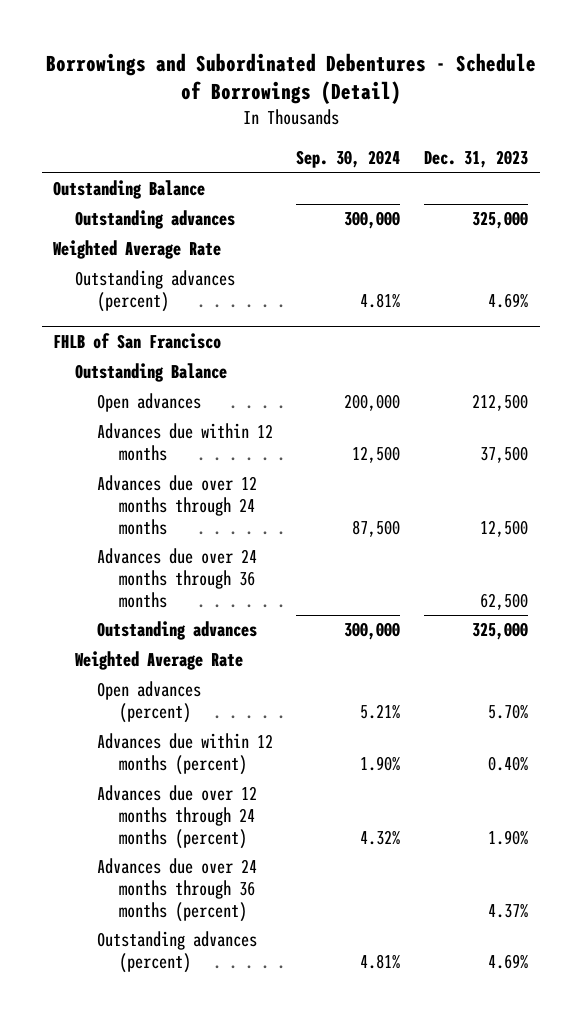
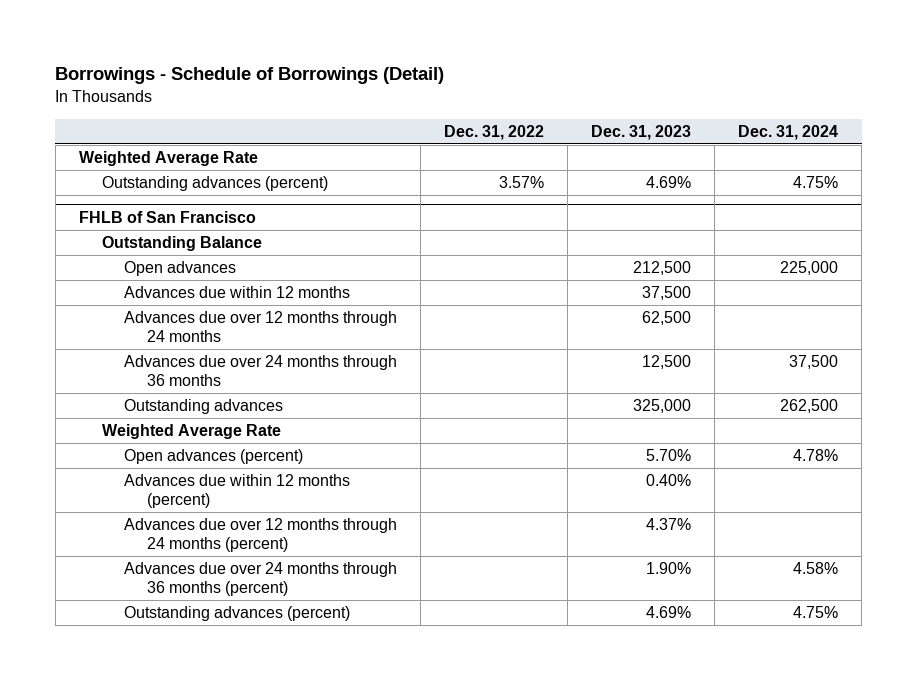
[45,52,536,105] Borrowings and Subordinated Debentures - Schedule of Borrowings (Detail) -> [55,67,445,85] Borrowings - Schedule of Borrowings (Detail)
[296,150,401,169] Sep. 30, 2024 -> none
none -> [444,124,545,140] Dec. 31, 2022
none -> [738,124,839,140] Dec. 31, 2024
[53,180,206,200] Outstanding Balance -> none
[75,210,236,230] Outstanding advances -> none
[479,519,528,537] 12,500 -> [642,311,692,326] 62,500
[479,592,528,610] 62,500 -> [642,355,692,370] 12,500
[487,829,528,845] 1.90% -> [646,518,692,531] 4.37%
[487,902,528,918] 4.37% -> [646,562,692,575] 1.90%

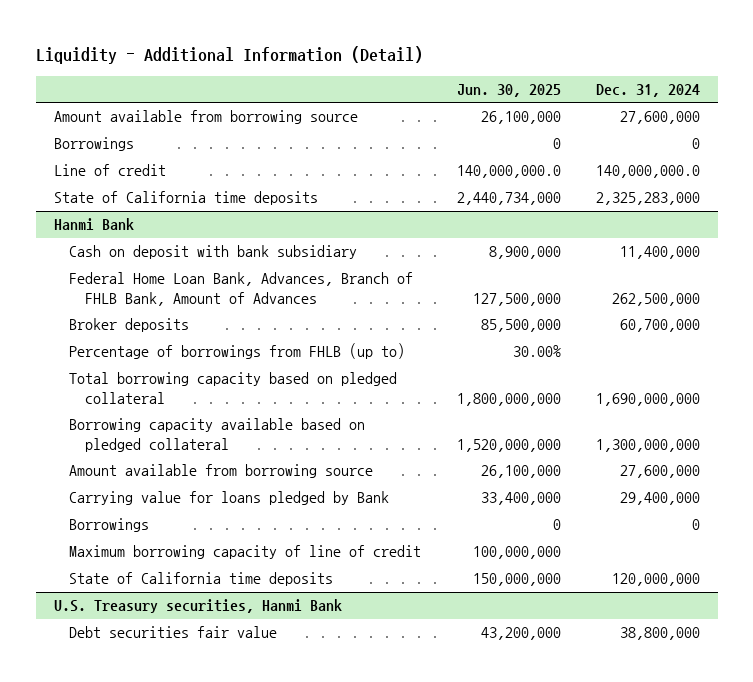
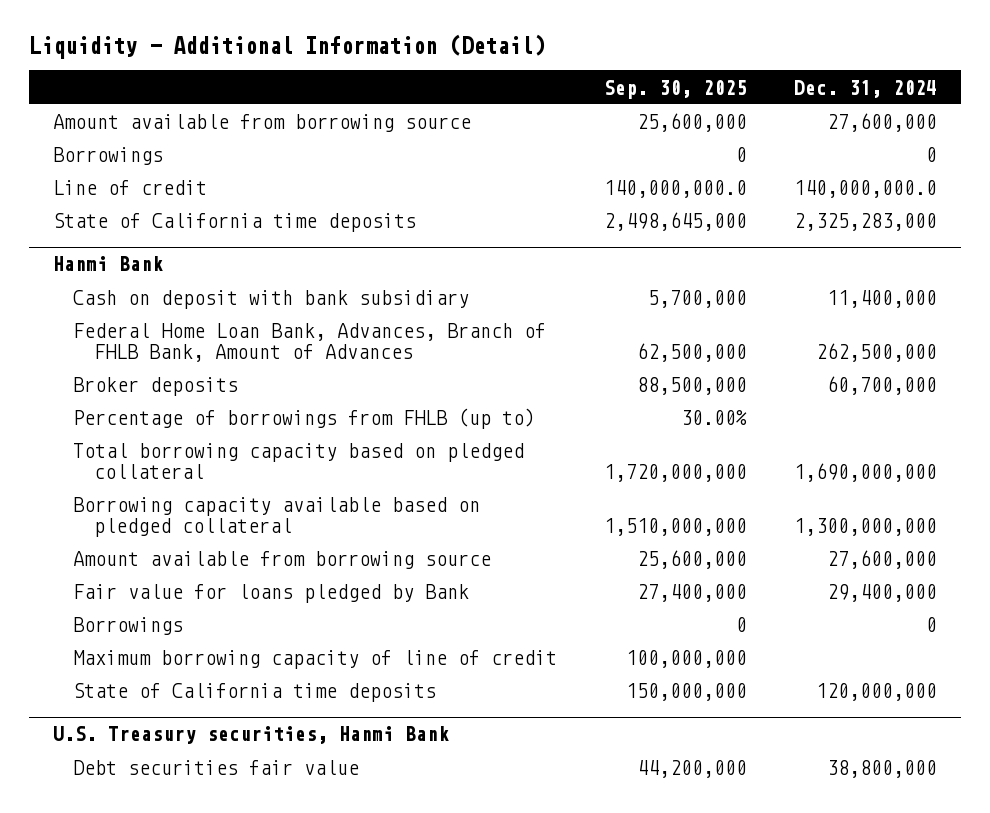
[456,83,561,97] Jun. 30, 2025 -> none
none -> [604,79,748,99] Sep. 30, 2025
[69,491,390,506] Carrying value for loans pledged by Bank -> [73,584,470,604] Fair value for loans pledged by Bank

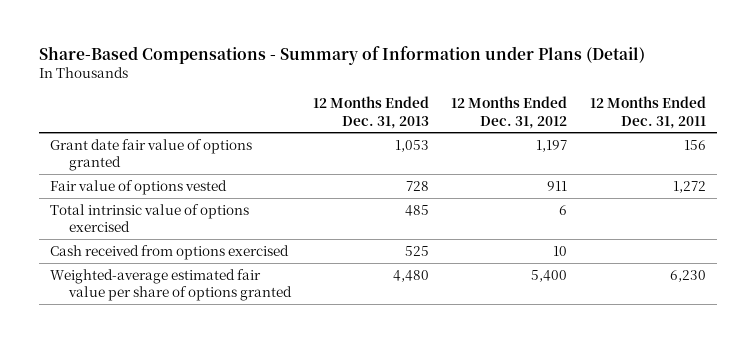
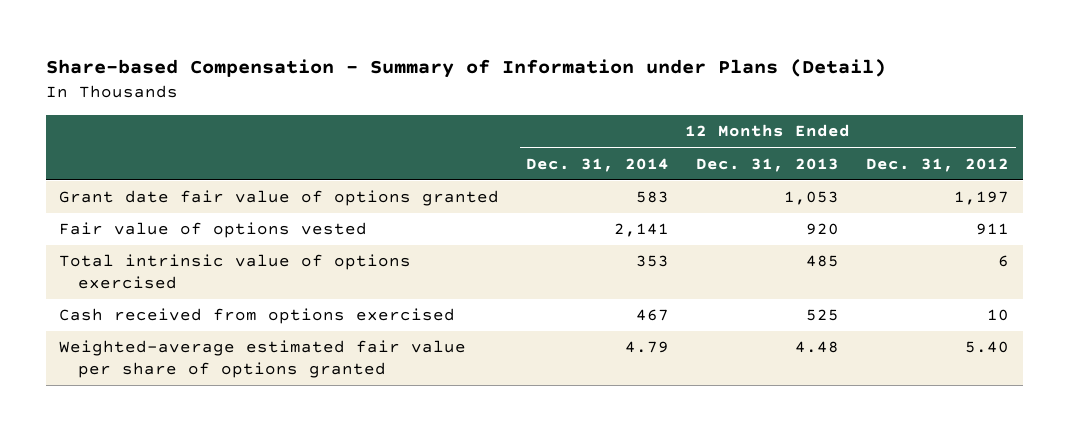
[38,45,645,65] Share-Based Compensations - Summary of Information under Plans (Detail) -> [45,59,886,79] Share-based Compensation - Summary of Information under Plans (Detail)
[589,96,706,129] 12 Months Ended Dec. 31, 2011 -> none
none -> [526,157,670,172] Dec. 31, 2014
[406,180,430,191] 728 -> [806,223,840,236] 920
[393,269,430,282] 4,480 -> [795,341,840,354] 4.48
[531,269,568,282] 5,400 -> [965,341,1010,354] 5.40

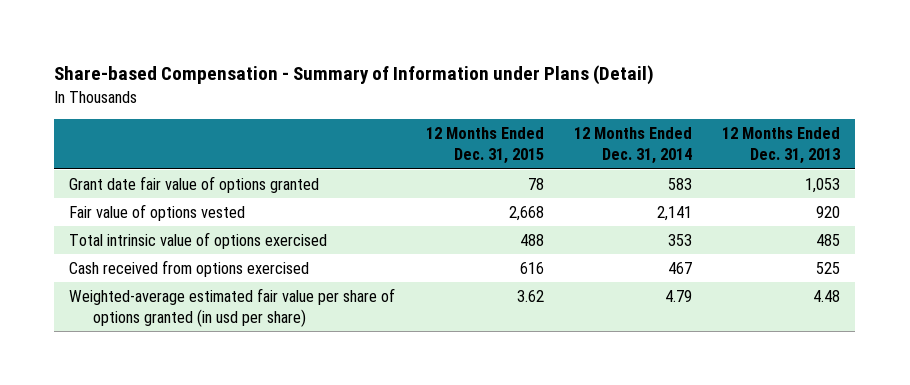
[866,157,1010,172] Dec. 31, 2012 -> none
none -> [425,127,544,165] 12 Months Ended Dec. 31, 2015
[59,340,467,379] Weighted-average estimated fair value per share of options granted -> [69,287,396,328] Weighted-average estimated fair value per share of options granted (in usd per share)

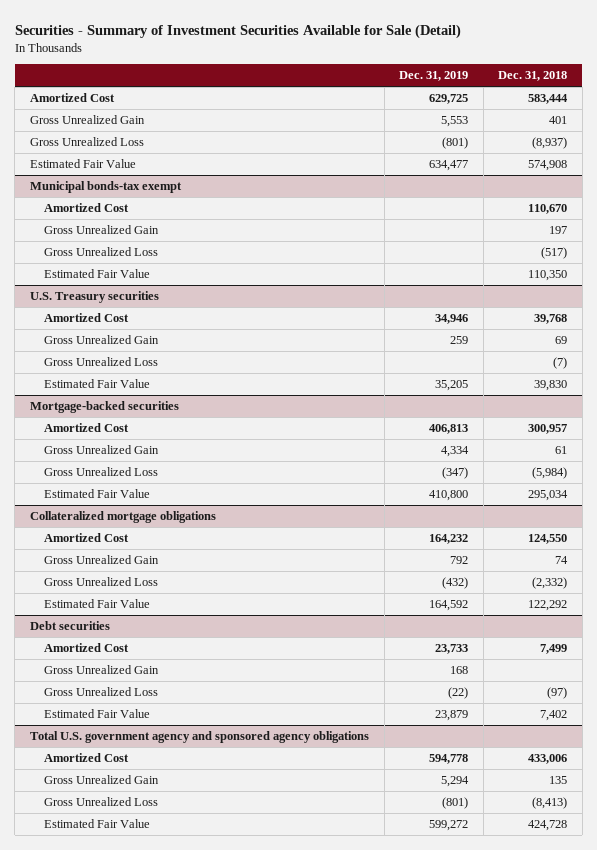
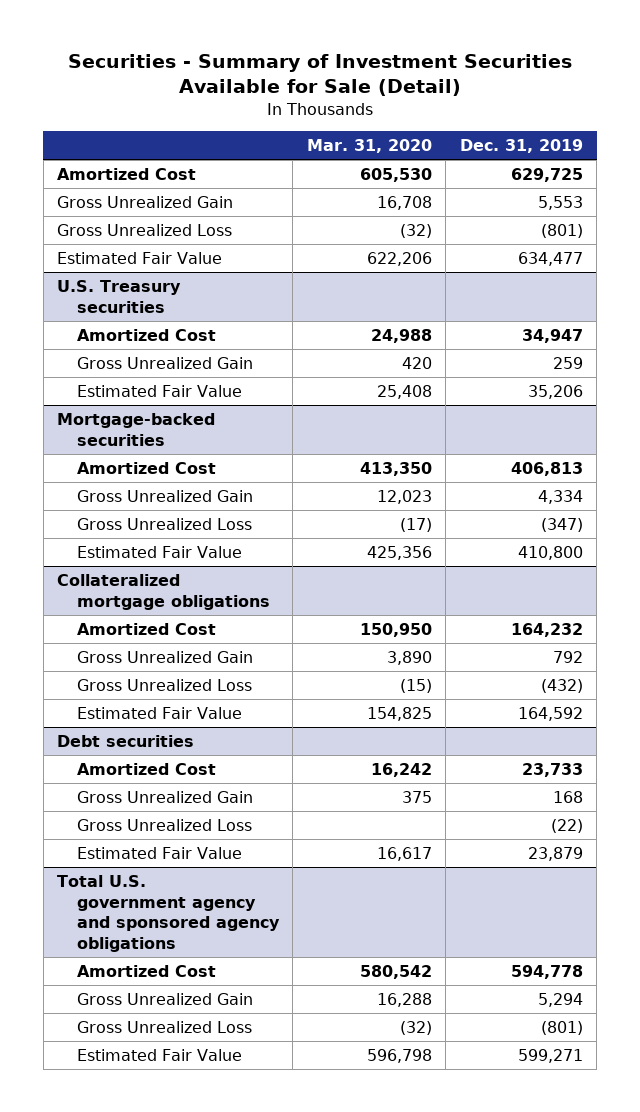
[498,71,568,82] Dec. 31, 2018 -> none
none -> [306,138,432,153] Mar. 31, 2020
[30,181,183,194] Municipal bonds-tax exempt -> none
[44,203,130,213] Amortized Cost -> none
[44,225,160,235] Gross Unrealized Gain -> none
[44,247,159,257] Gross Unrealized Loss -> none
[44,269,151,279] Estimated Fair Value -> none
[435,314,469,325] 34,946 -> [521,328,583,343] 34,947
[44,357,159,367] Gross Unrealized Loss -> none
[435,380,469,392] 35,205 -> [527,384,583,399] 35,206
[429,820,469,832] 599,272 -> [517,1048,583,1063] 599,271

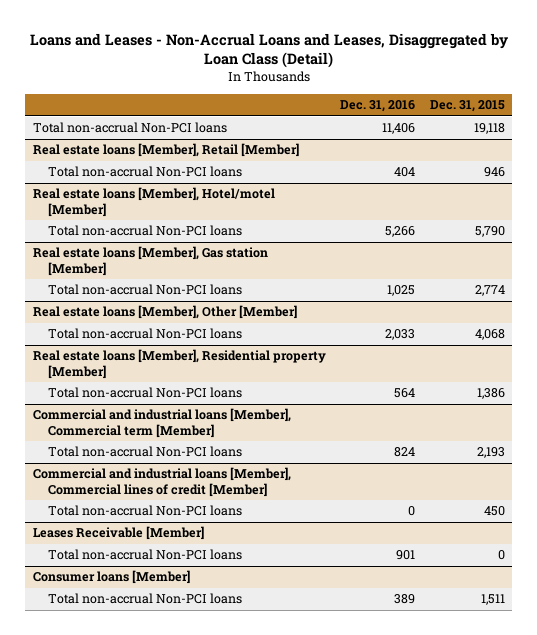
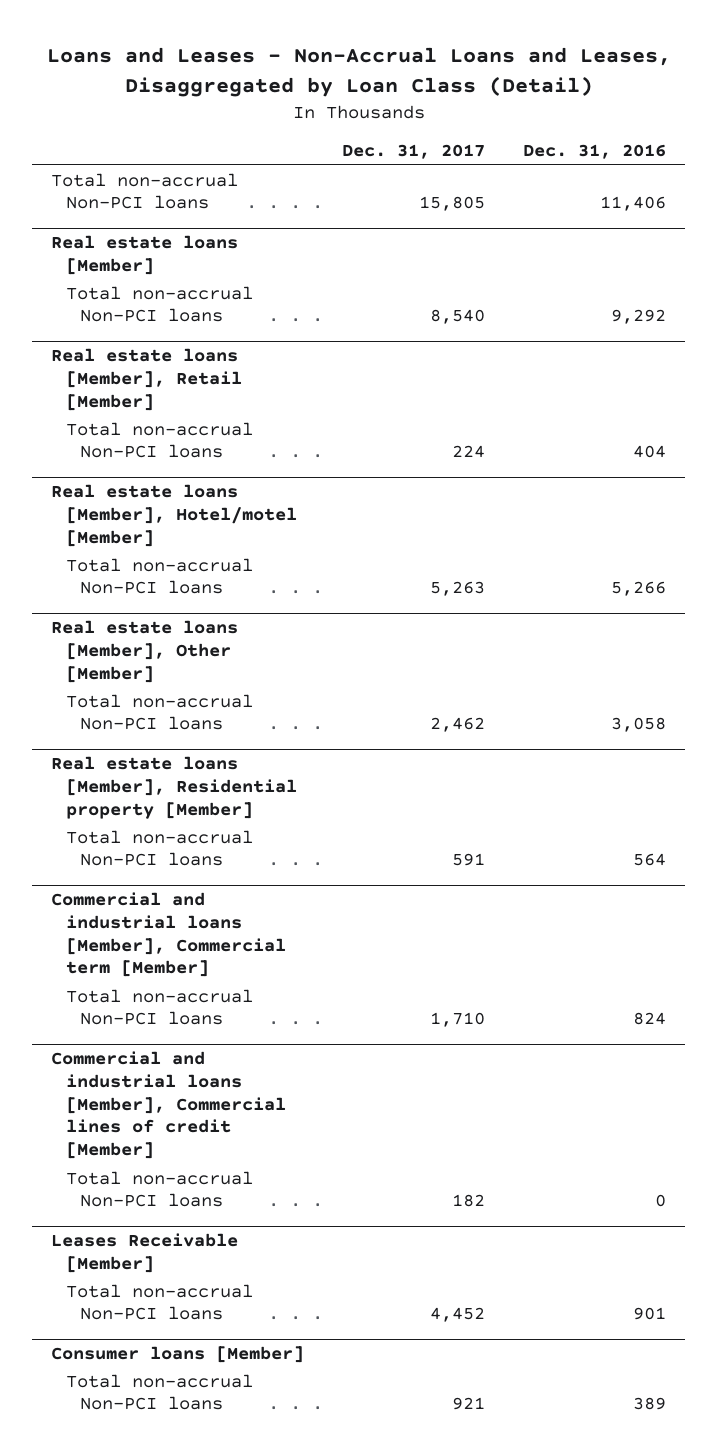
[429,100,505,113] Dec. 31, 2015 -> none
none -> [342,144,486,160] Dec. 31, 2017
none -> [51,234,239,275] Real estate loans [Member]
none -> [65,285,253,323] Total non-accrual Non-PCI loans
[32,246,268,276] Real estate loans [Member], Gas station [Member] -> none
[48,284,243,296] Total non-accrual Non-PCI loans -> none
[385,329,416,341] 2,033 -> [610,717,666,733] 3,058

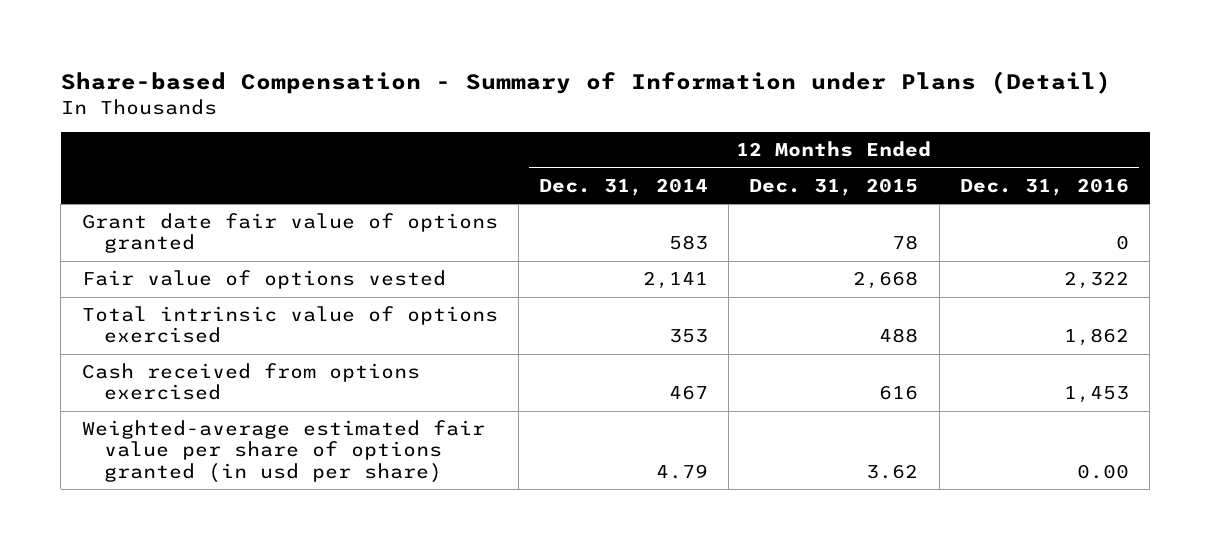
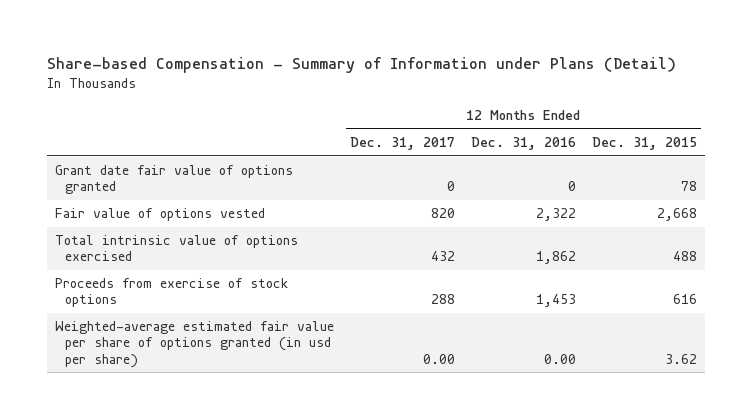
[538,177,708,196] Dec. 31, 2014 -> none
none -> [350,136,456,150] Dec. 31, 2017
[81,363,420,401] Cash received from options exercised -> [55,278,289,308] Proceeds from exercise of stock options

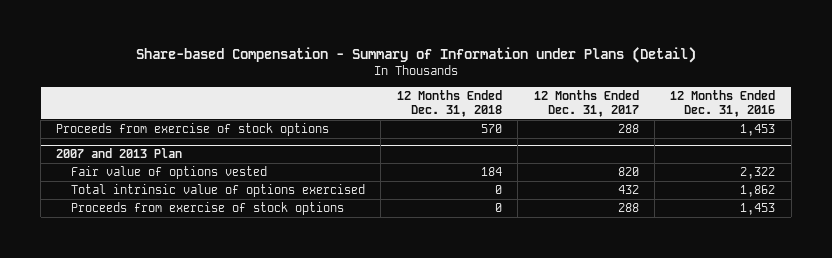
[591,136,697,150] Dec. 31, 2015 -> none
none -> [396,89,502,117] 12 Months Ended Dec. 31, 2018
[55,165,294,195] Grant date fair value of options granted -> none
none -> [56,122,330,136] Proceeds from exercise of stock options
none -> [56,148,183,159] 2007 and 2013 Plan
[55,321,335,368] Weighted-average estimated fair value per share of options granted (in usd per share) -> none

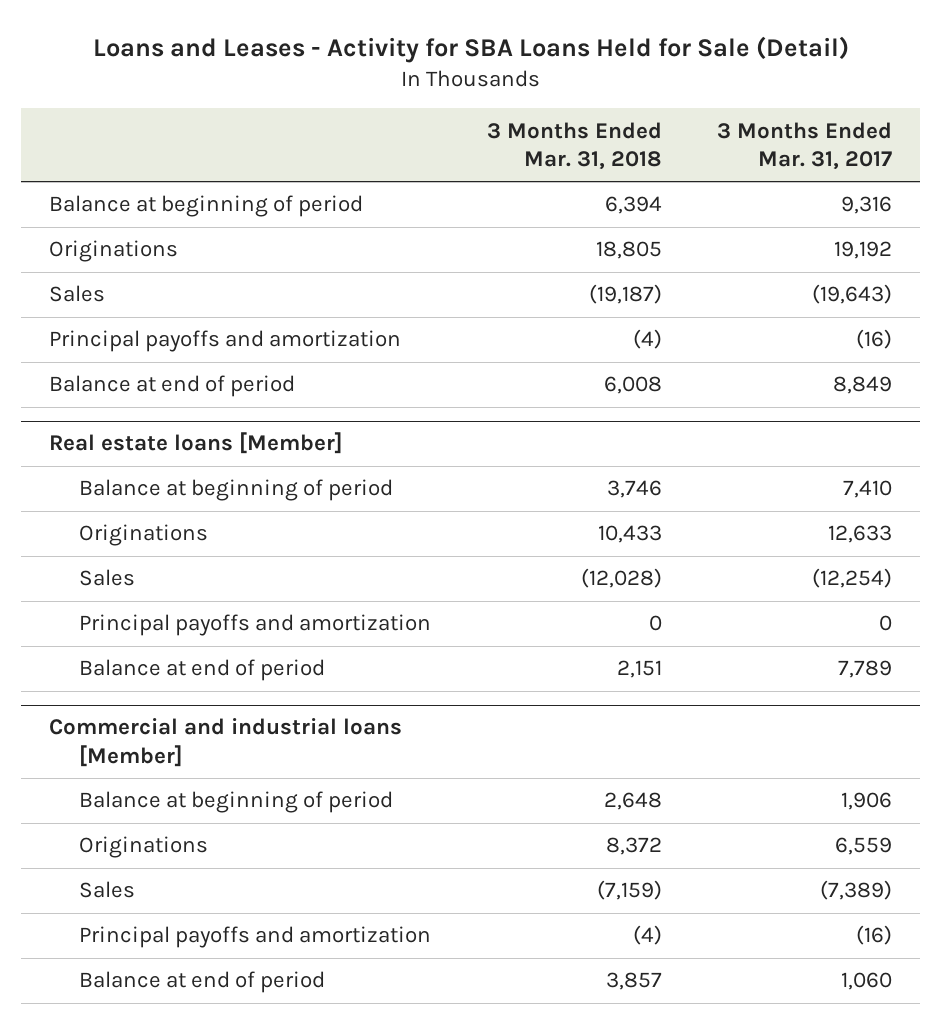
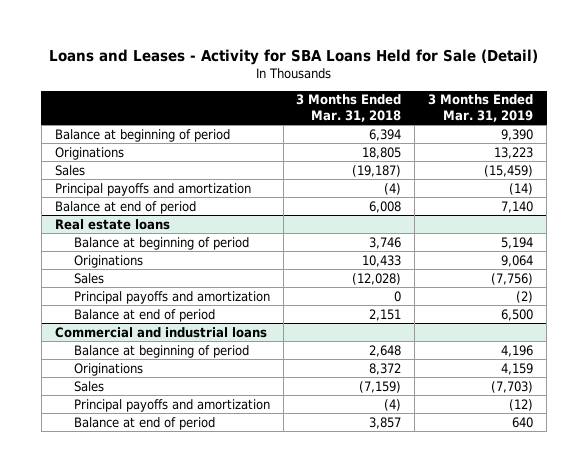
[717,121,893,170] 3 Months Ended Mar. 31, 2017 -> none
none -> [428,94,534,122] 3 Months Ended Mar. 31, 2019
[48,432,343,455] Real estate loans [Member] -> [54,218,170,230] Real estate loans
[48,718,402,767] Commercial and industrial loans [Member] -> [54,326,267,338] Commercial and industrial loans

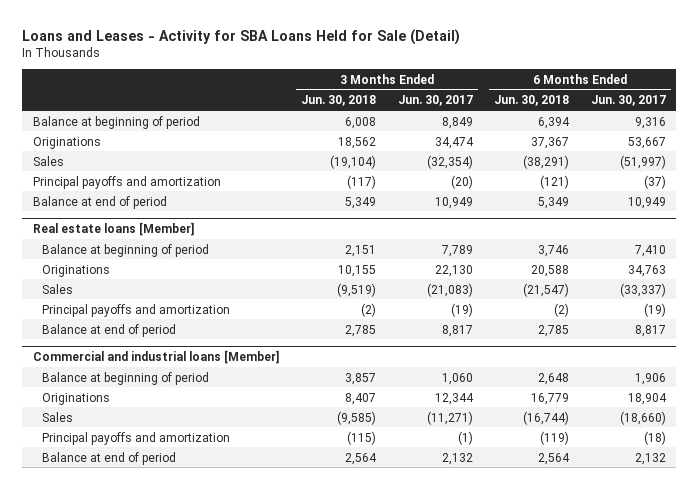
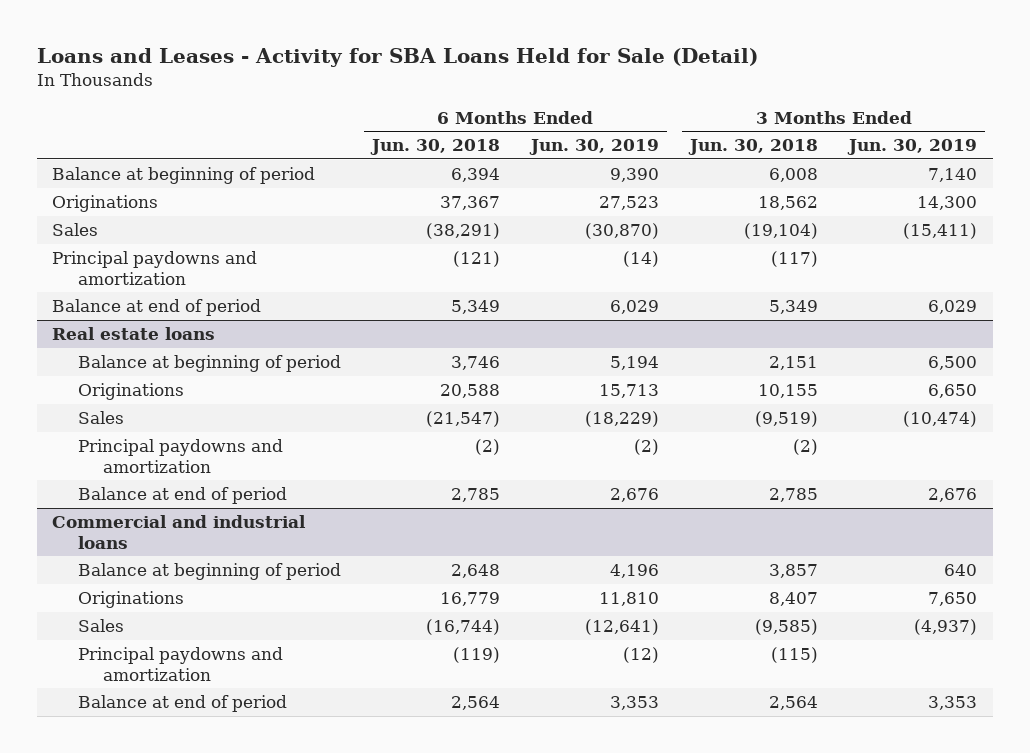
[397,95,473,107] Jun. 30, 2017 -> none
[590,95,666,107] Jun. 30, 2017 -> none
none -> [529,139,660,156] Jun. 30, 2019
none -> [847,139,978,156] Jun. 30, 2019
[32,175,221,189] Principal payoffs and amortization -> [52,251,258,285] Principal paydowns and amortization
[32,222,195,237] Real estate loans [Member] -> [52,327,216,341] Real estate loans
[41,303,230,317] Principal payoffs and amortization -> [77,439,283,473] Principal paydowns and amortization
[32,350,280,365] Commercial and industrial loans [Member] -> [52,515,307,549] Commercial and industrial loans
[41,431,230,445] Principal payoffs and amortization -> [77,647,283,681] Principal paydowns and amortization

